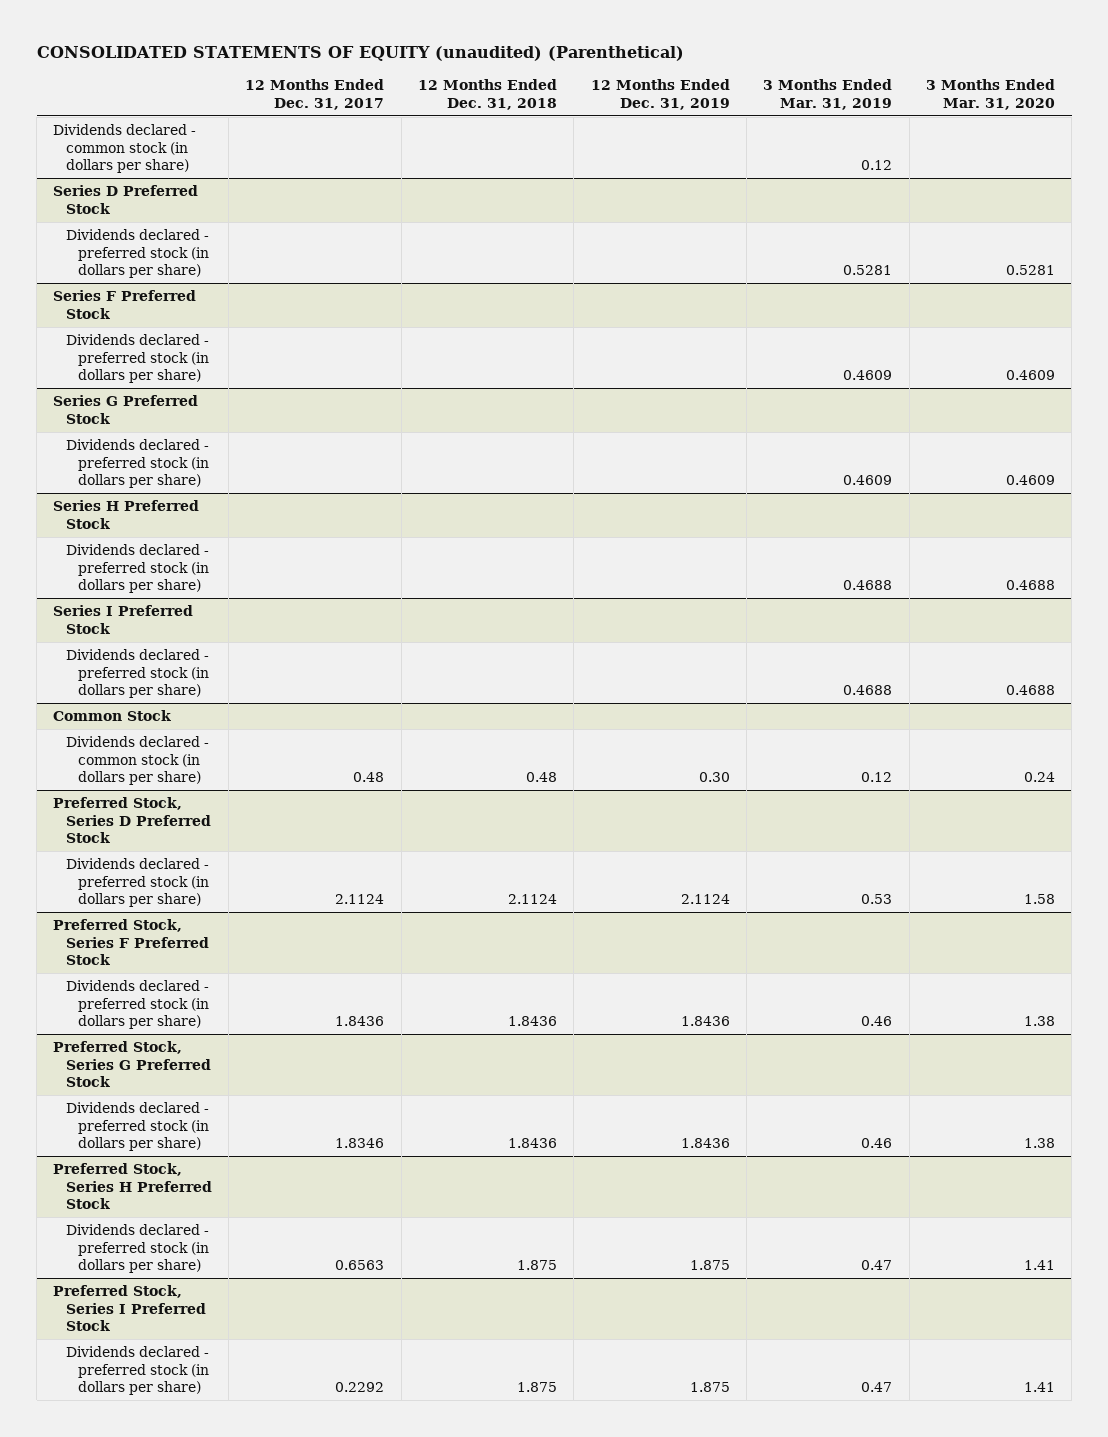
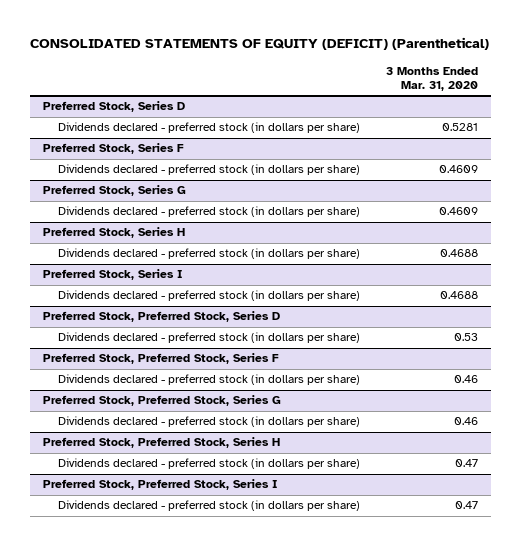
[36,46,684,62] CONSOLIDATED STATEMENTS OF EQUITY (unaudited) (Parenthetical) -> [29,37,489,51] CONSOLIDATED STATEMENTS OF EQUITY (DEFICIT) (Parenthetical)
[245,79,385,110] 12 Months Ended Dec. 31, 2017 -> none
[417,79,557,110] 12 Months Ended Dec. 31, 2018 -> none
[590,79,730,110] 12 Months Ended Dec. 31, 2019 -> none
[763,79,893,110] 3 Months Ended Mar. 31, 2019 -> none
[53,124,197,173] Dividends declared - common stock (in dollars per share) -> none
[53,185,199,214] Series D Preferred Stock -> [42,101,185,113] Preferred Stock, Series D
[53,290,197,319] Series F Preferred Stock -> [42,143,184,155] Preferred Stock, Series F
[53,395,199,424] Series G Preferred Stock -> [42,185,186,197] Preferred Stock, Series G
[53,500,200,529] Series H Preferred Stock -> [42,227,185,239] Preferred Stock, Series H
[53,605,194,634] Series I Preferred Stock -> [42,269,183,281] Preferred Stock, Series I
[53,710,172,722] Common Stock -> none
[65,736,209,785] Dividends declared - common stock (in dollars per share) -> none
[53,797,211,843] Preferred Stock, Series D Preferred Stock -> [42,311,280,323] Preferred Stock, Preferred Stock, Series D
[1023,893,1055,904] 1.58 -> [453,333,478,342] 0.53
[53,919,209,965] Preferred Stock, Series F Preferred Stock -> [42,353,279,365] Preferred Stock, Preferred Stock, Series F
[1023,1015,1055,1026] 1.38 -> [453,375,478,384] 0.46
[53,1041,211,1087] Preferred Stock, Series G Preferred Stock -> [42,395,281,407] Preferred Stock, Preferred Stock, Series G
[1023,1137,1055,1148] 1.38 -> [453,417,478,426] 0.46
[53,1163,212,1209] Preferred Stock, Series H Preferred Stock -> [42,437,280,449] Preferred Stock, Preferred Stock, Series H
[1023,1259,1055,1270] 1.41 -> [454,459,478,468] 0.47
[53,1285,206,1331] Preferred Stock, Series I Preferred Stock -> [42,479,278,491] Preferred Stock, Preferred Stock, Series I
[1023,1381,1055,1392] 1.41 -> [454,501,478,510] 0.47

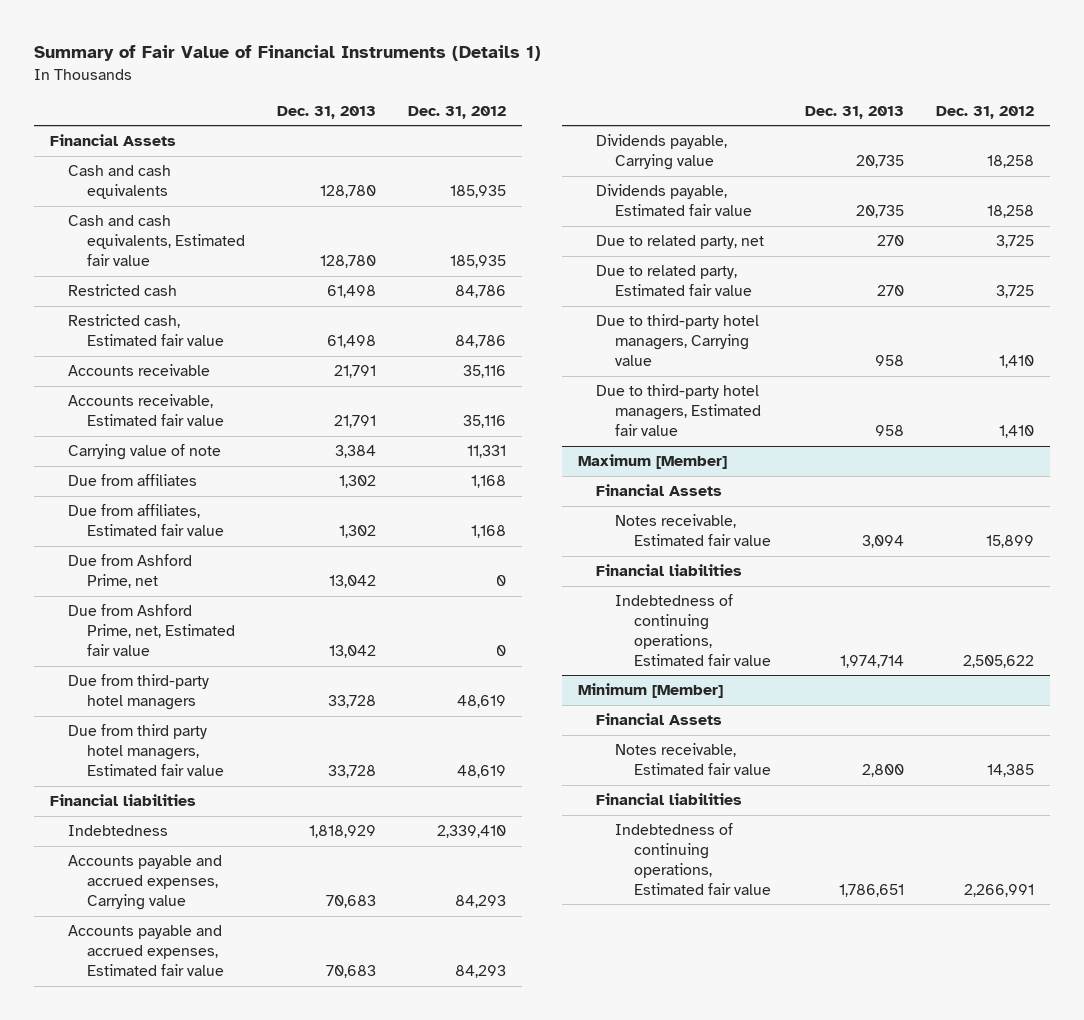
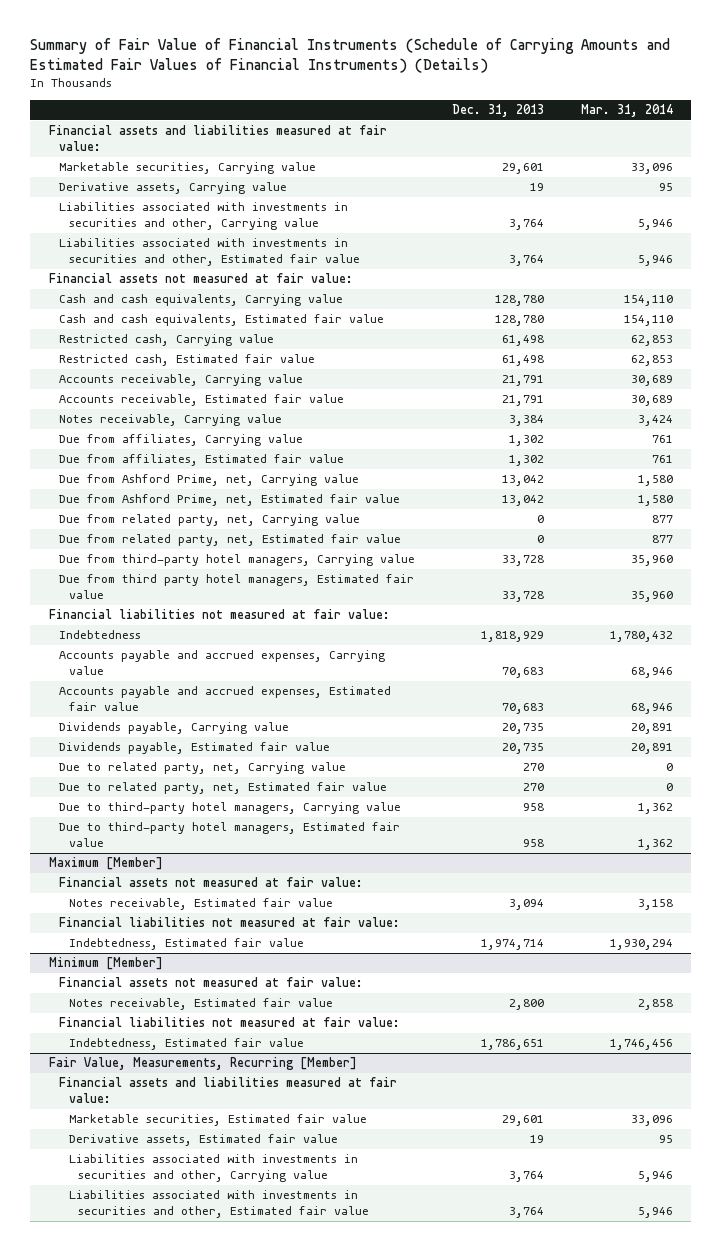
[33,45,541,62] Summary of Fair Value of Financial Instruments (Details 1) -> [30,38,671,73] Summary of Fair Value of Financial Instruments (Schedule of Carrying Amounts and Estimated Fair Values of Financial Instruments) (Details)
[408,105,507,119] Dec. 31, 2012 -> none
none -> [580,103,673,117] Mar. 31, 2014
none -> [48,125,387,151] Financial assets and liabilities measured at fair value:
none -> [58,162,316,175] Marketable securities, Carrying value
none -> [58,182,287,195] Derivative assets, Carrying value
none -> [58,202,348,230] Liabilities associated with investments in securities and other, Carrying value
none -> [58,238,360,266] Liabilities associated with investments in securities and other, Estimated fair value
[49,134,176,147] Financial Assets -> [48,273,353,284] Financial assets not measured at fair value:
[68,165,172,200] Cash and cash equivalents -> [58,294,343,307] Cash and cash equivalents, Carrying value
[68,284,178,297] Restricted cash -> [58,334,274,347] Restricted cash, Carrying value
[68,364,211,377] Accounts receivable -> [58,374,303,387] Accounts receivable, Carrying value
[68,444,222,461] Carrying value of note -> [58,414,282,427] Notes receivable, Carrying value
[68,474,198,487] Due from affiliates -> [58,434,303,447] Due from affiliates, Carrying value
[68,554,193,589] Due from Ashford Prime, net -> [58,474,359,487] Due from Ashford Prime, net, Carrying value
none -> [58,514,360,527] Due from related party, net, Carrying value
none -> [58,534,401,547] Due from related party, net, Estimated fair value
[68,674,210,711] Due from third-party hotel managers -> [58,554,415,567] Due from third-party hotel managers, Carrying value
[49,794,196,807] Financial liabilities -> [48,609,390,620] Financial liabilities not measured at fair value:
[596,235,765,250] Due to related party, net -> [58,762,346,775] Due to related party, net, Carrying value
[596,265,753,297] Due to related party, Estimated fair value -> [58,782,387,795] Due to related party, net, Estimated fair value
[596,484,723,497] Financial Assets -> [58,877,363,888] Financial assets not measured at fair value:
[596,564,743,577] Financial liabilities -> [58,917,400,928] Financial liabilities not measured at fair value:
[615,594,772,666] Indebtedness of continuing operations, Estimated fair value -> [68,938,304,951] Indebtedness, Estimated fair value
[596,713,723,726] Financial Assets -> [58,977,363,988] Financial assets not measured at fair value:
[596,793,743,806] Financial liabilities -> [58,1017,400,1028] Financial liabilities not measured at fair value:
[615,823,772,895] Indebtedness of continuing operations, Estimated fair value -> [68,1038,304,1051] Indebtedness, Estimated fair value
none -> [48,1057,357,1071] Fair Value, Measurements, Recurring [Member]
none -> [58,1077,397,1103] Financial assets and liabilities measured at fair value:
none -> [68,1114,367,1127] Marketable securities, Estimated fair value
none -> [68,1134,338,1147] Derivative assets, Estimated fair value
none -> [68,1154,358,1182] Liabilities associated with investments in securities and other, Carrying value
none -> [68,1190,370,1218] Liabilities associated with investments in securities and other, Estimated fair value

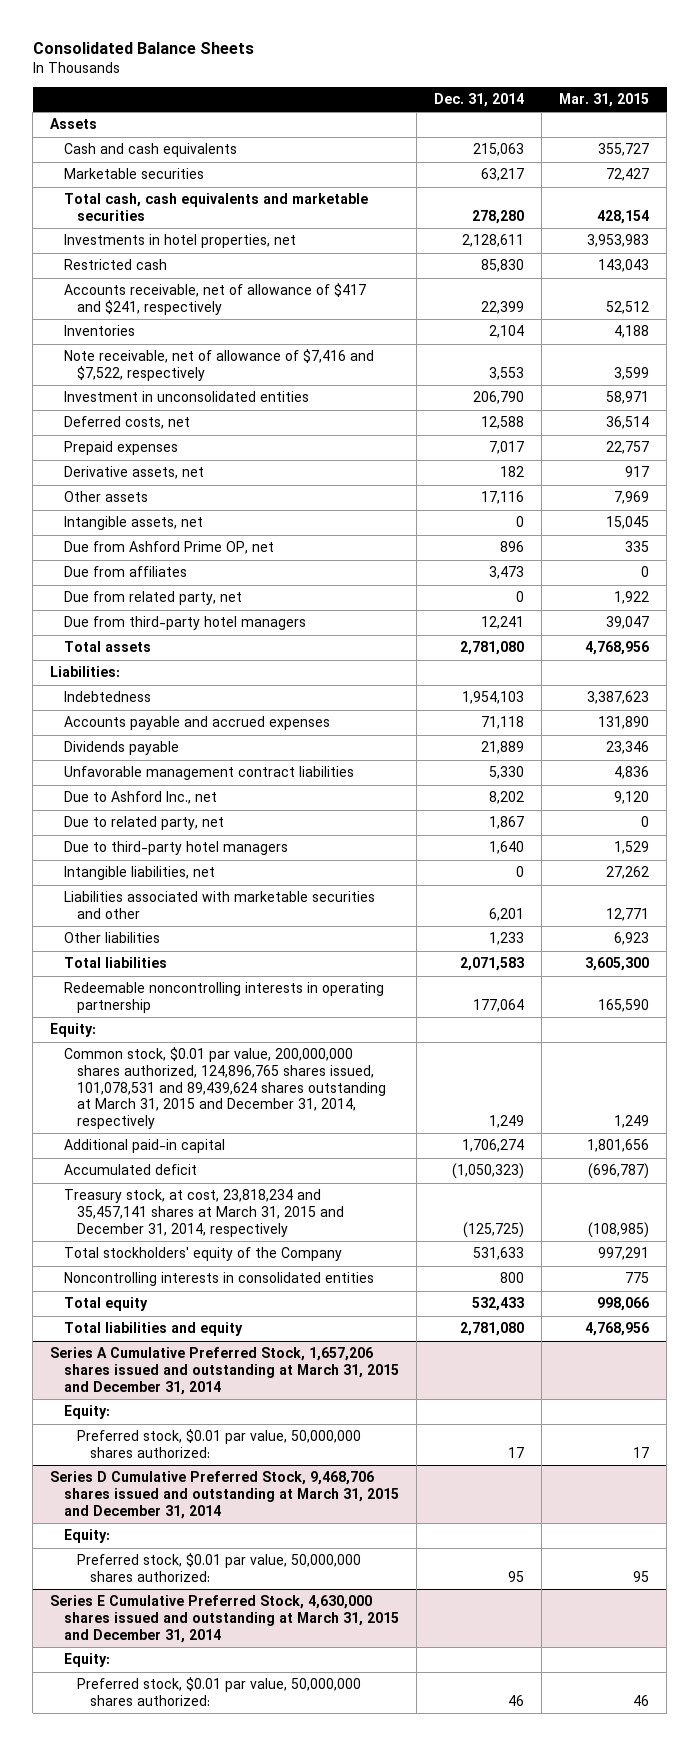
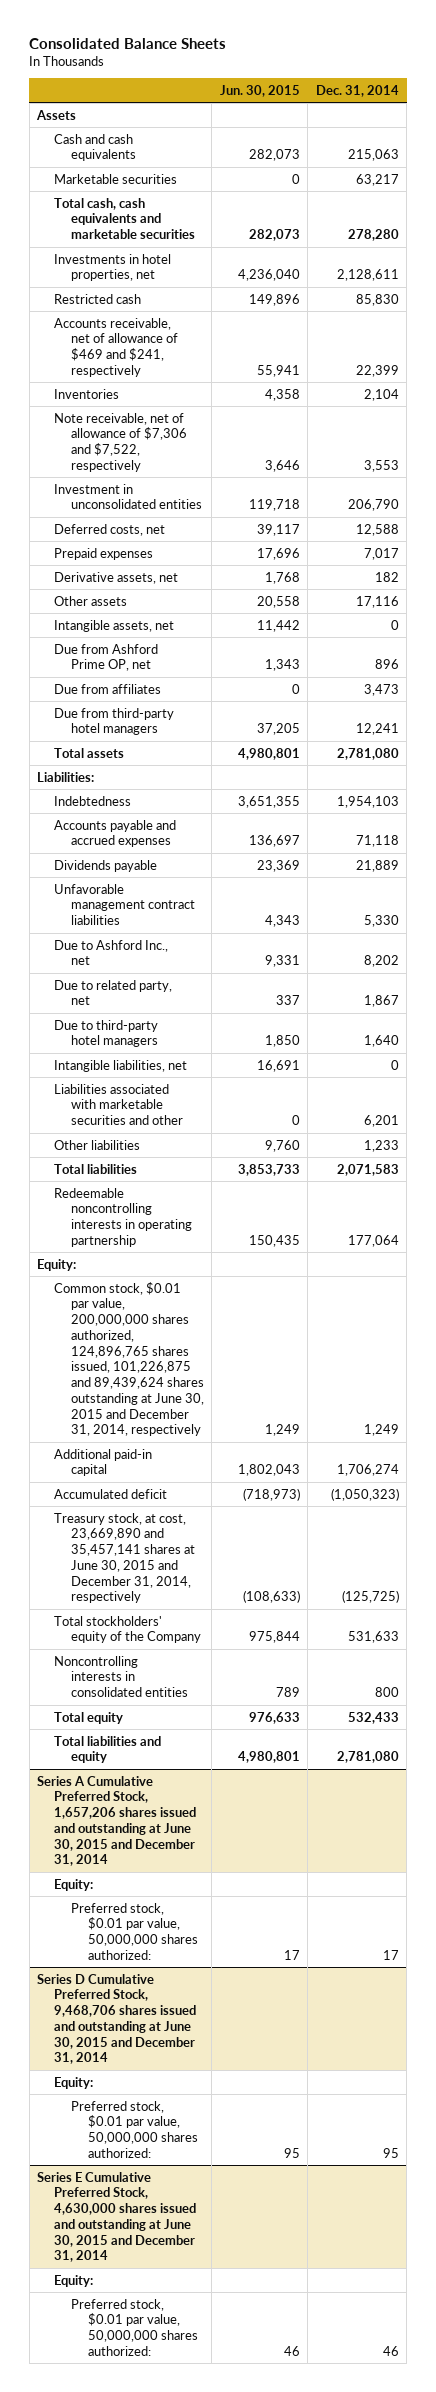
[559,92,650,107] Mar. 31, 2015 -> none
none -> [219,84,300,97] Jun. 30, 2015
[63,283,366,315] Accounts receivable, net of allowance of $417 and $241, respectively -> [53,317,178,377] Accounts receivable, net of allowance of $469 and $241, respectively
[63,349,374,381] Note receivable, net of allowance of $7,416 and $7,522, respectively -> [53,412,187,472] Note receivable, net of allowance of $7,306 and $7,522, respectively
[63,591,242,606] Due from related party, net -> none
[63,1047,387,1129] Common stock, $0.01 par value, 200,000,000 shares authorized, 124,896,765 shares issued, 101,078,531 and 89,439,624 shares outstanding at March 31, 2015 and December 31, 2014, respectively -> [53,1281,204,1437] Common stock, $0.01 par value, 200,000,000 shares authorized, 124,896,765 shares issued, 101,226,875 and 89,439,624 shares outstanding at June 30, 2015 and December 31, 2014, respectively
[63,1189,345,1237] Treasury stock, at cost, 23,818,234 and 35,457,141 shares at March 31, 2015 and December 31, 2014, respectively -> [53,1512,195,1604] Treasury stock, at cost, 23,669,890 and 35,457,141 shares at June 30, 2015 and December 31, 2014, respectively
[50,1347,399,1395] Series A Cumulative Preferred Stock, 1,657,206 shares issued and outstanding at March 31, 2015 and December 31, 2014 -> [37,1775,196,1867] Series A Cumulative Preferred Stock, 1,657,206 shares issued and outstanding at June 30, 2015 and December 31, 2014
[50,1471,399,1519] Series D Cumulative Preferred Stock, 9,468,706 shares issued and outstanding at March 31, 2015 and December 31, 2014 -> [37,1973,196,2065] Series D Cumulative Preferred Stock, 9,468,706 shares issued and outstanding at June 30, 2015 and December 31, 2014
[50,1595,399,1643] Series E Cumulative Preferred Stock, 4,630,000 shares issued and outstanding at March 31, 2015 and December 31, 2014 -> [37,2171,196,2263] Series E Cumulative Preferred Stock, 4,630,000 shares issued and outstanding at June 30, 2015 and December 31, 2014

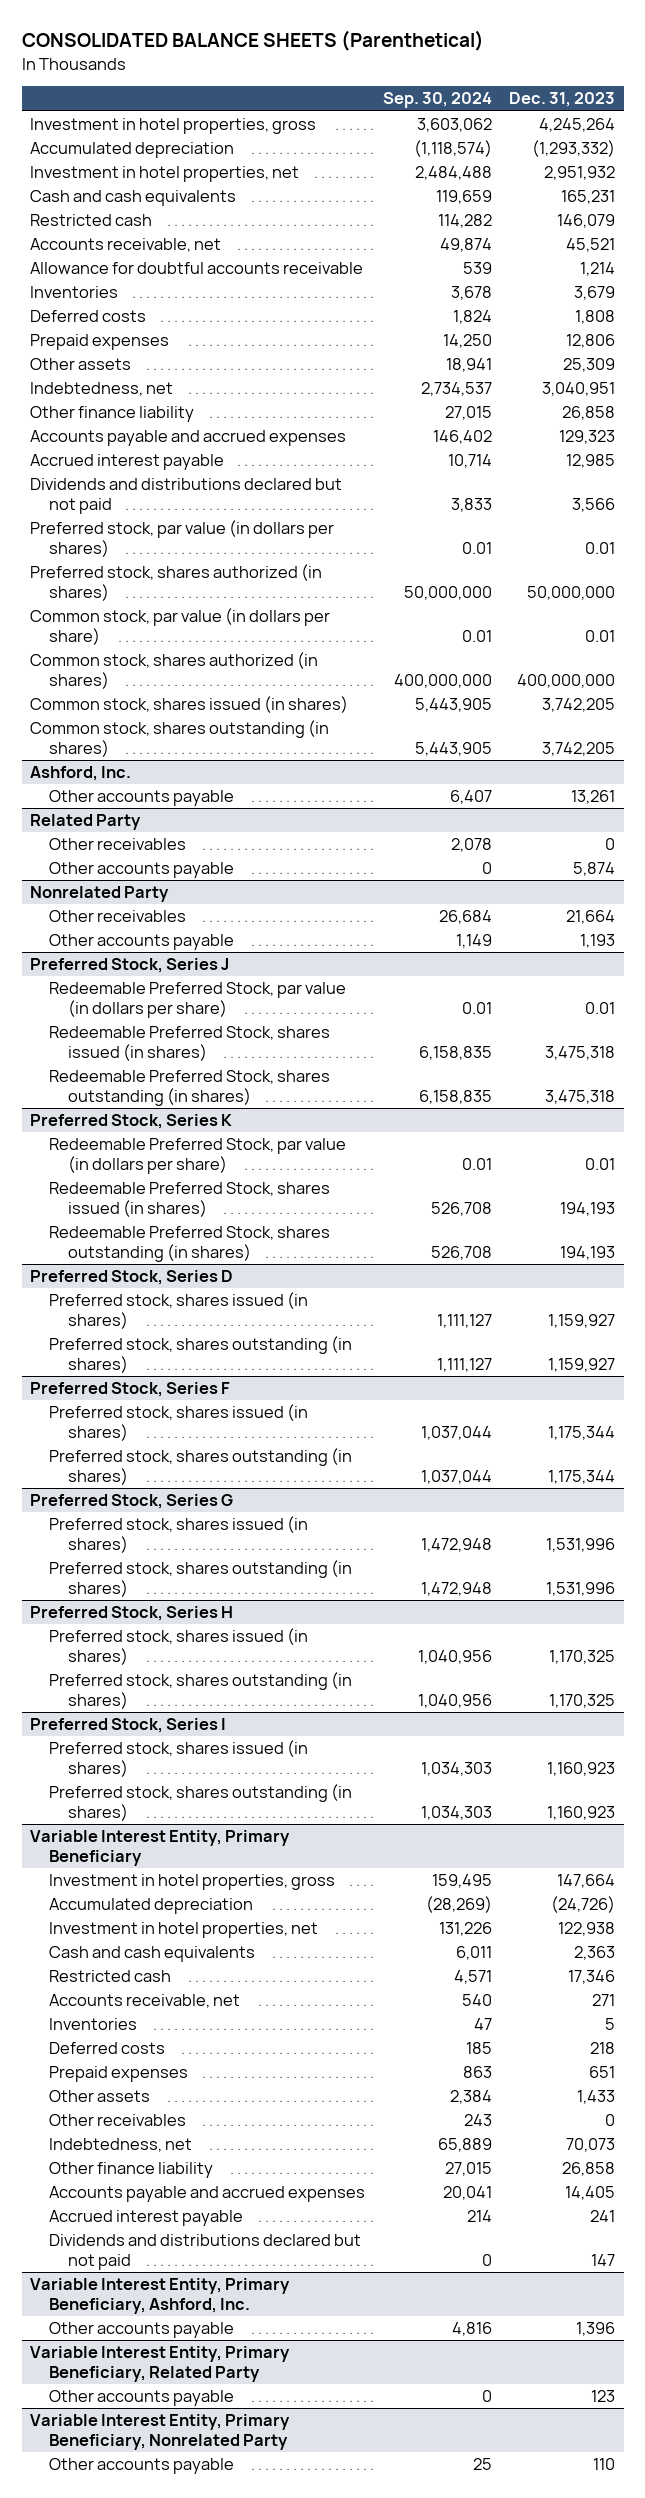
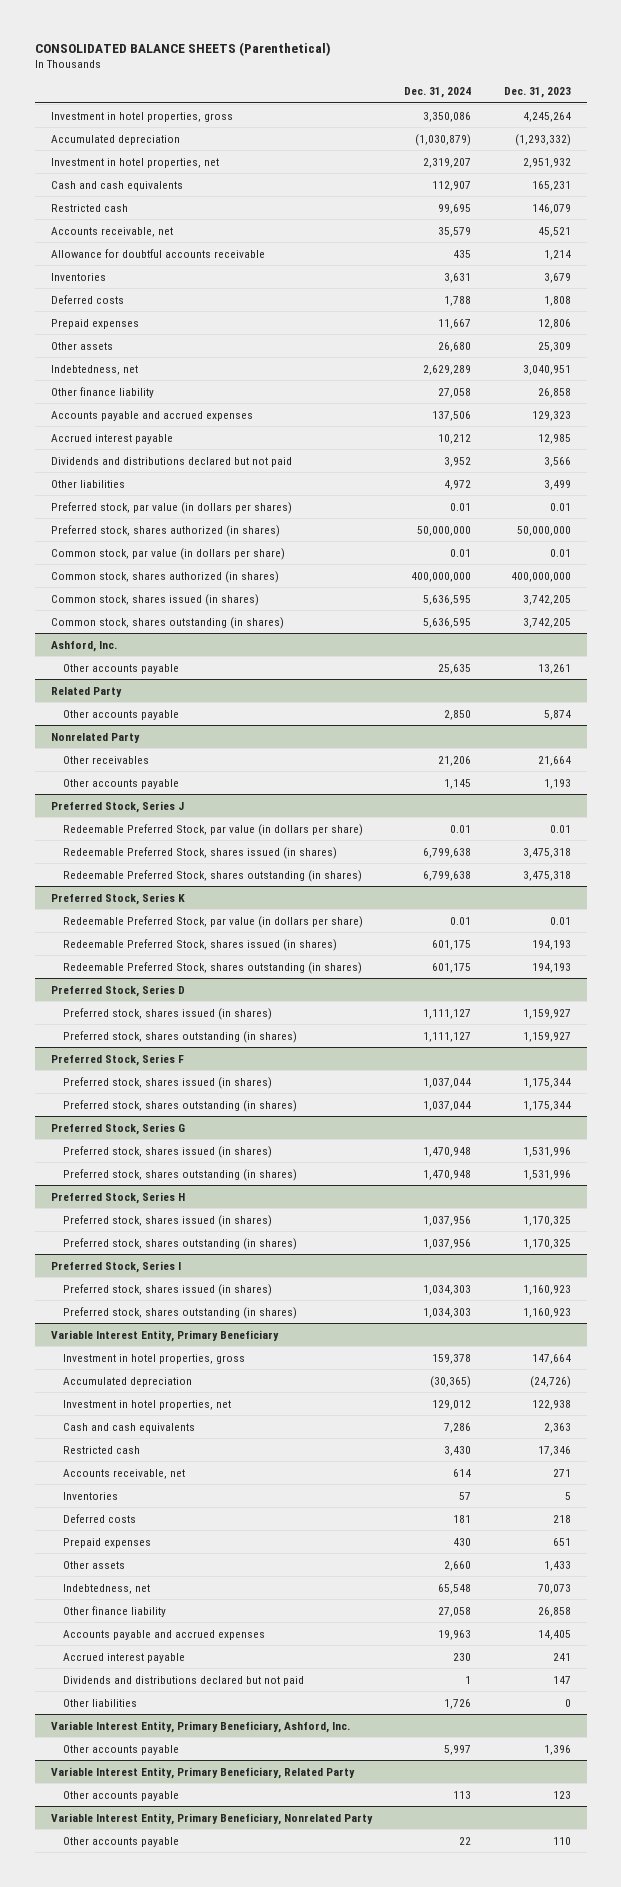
[382,92,492,109] Sep. 30, 2024 -> none
none -> [404,87,472,99] Dec. 31, 2024
none -> [50,479,125,488] Other liabilities
[48,838,186,851] Other receivables -> none
[48,2114,186,2127] Other receivables -> none
none -> [63,1698,138,1707] Other liabilities

